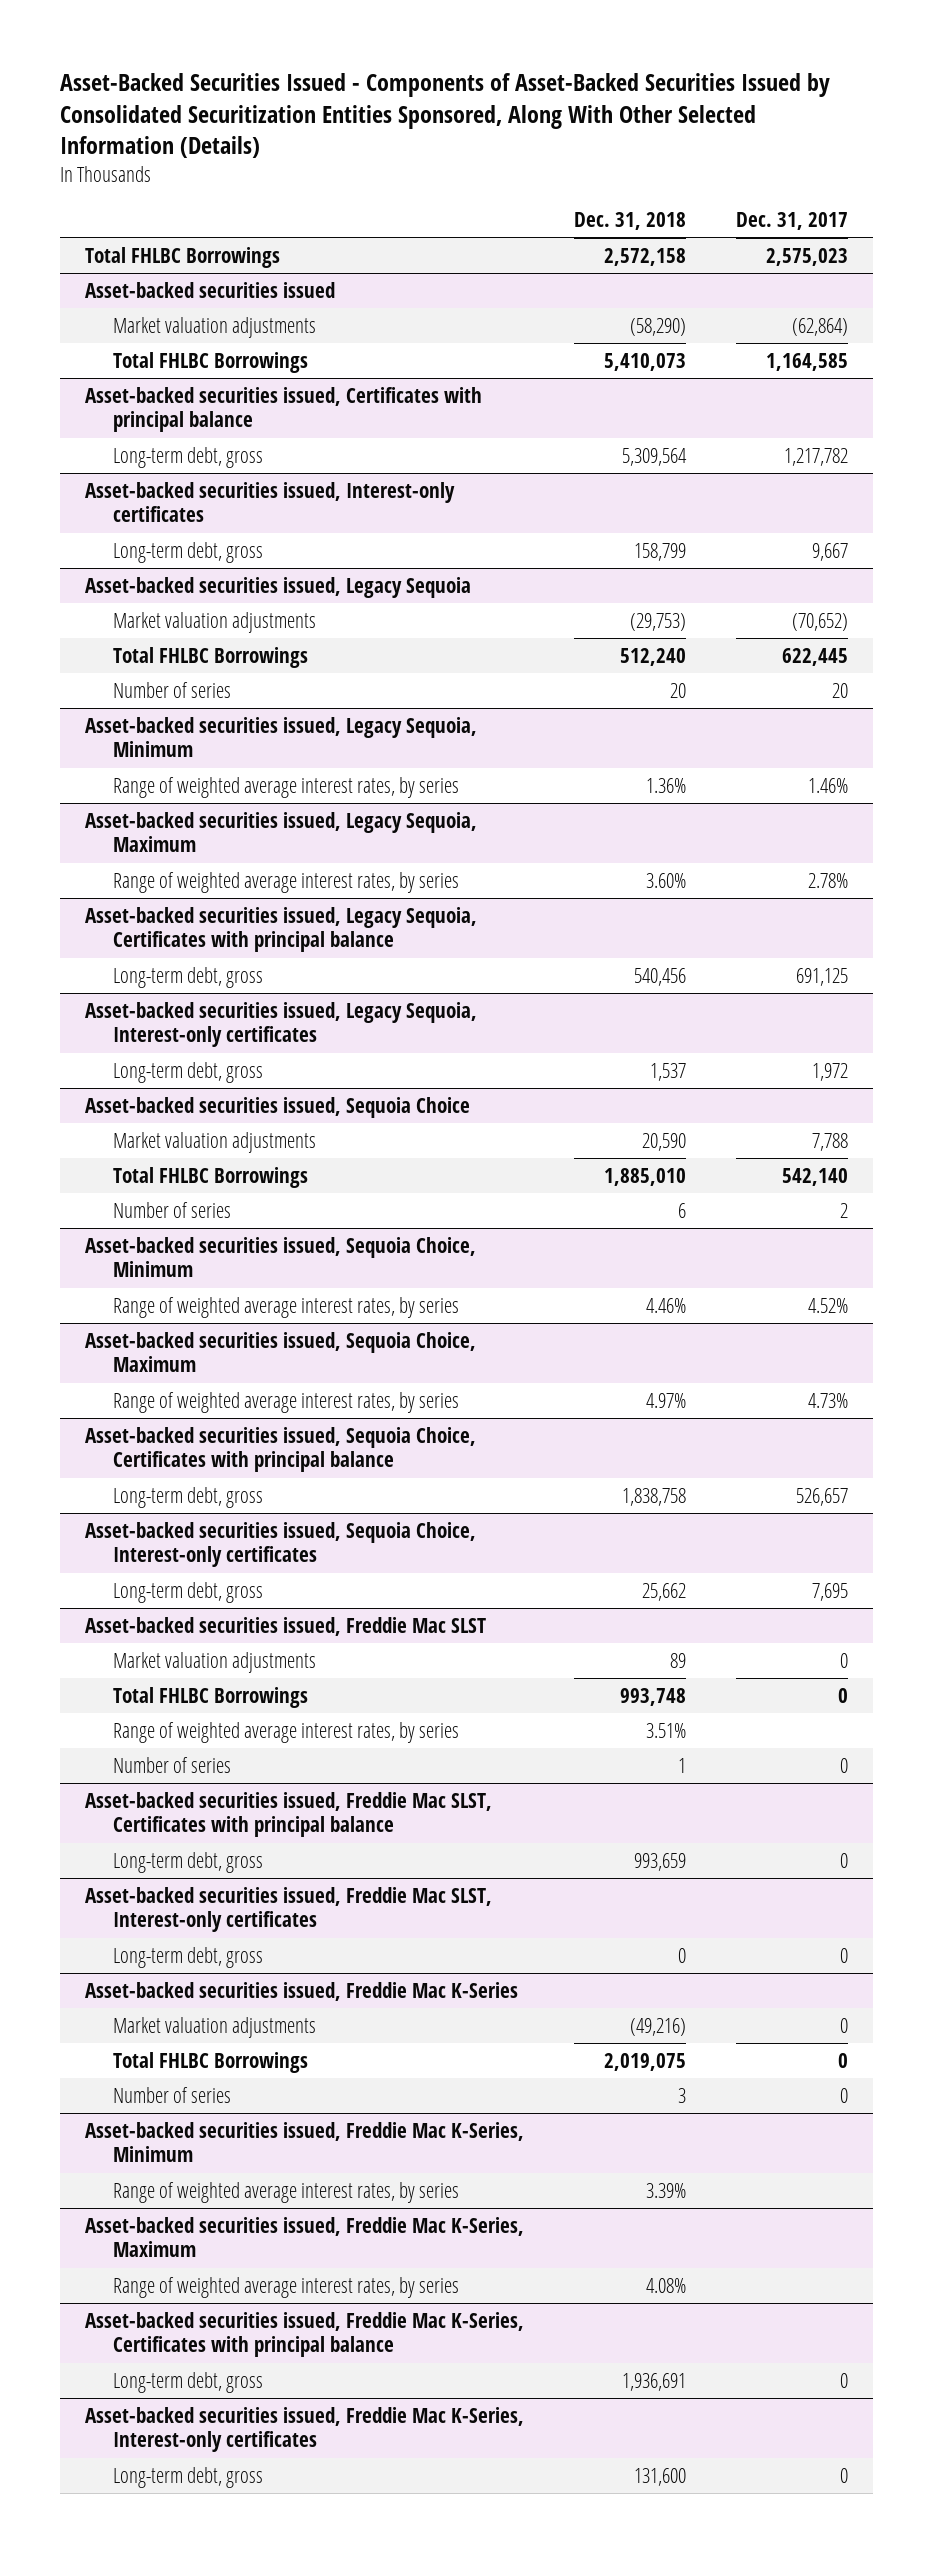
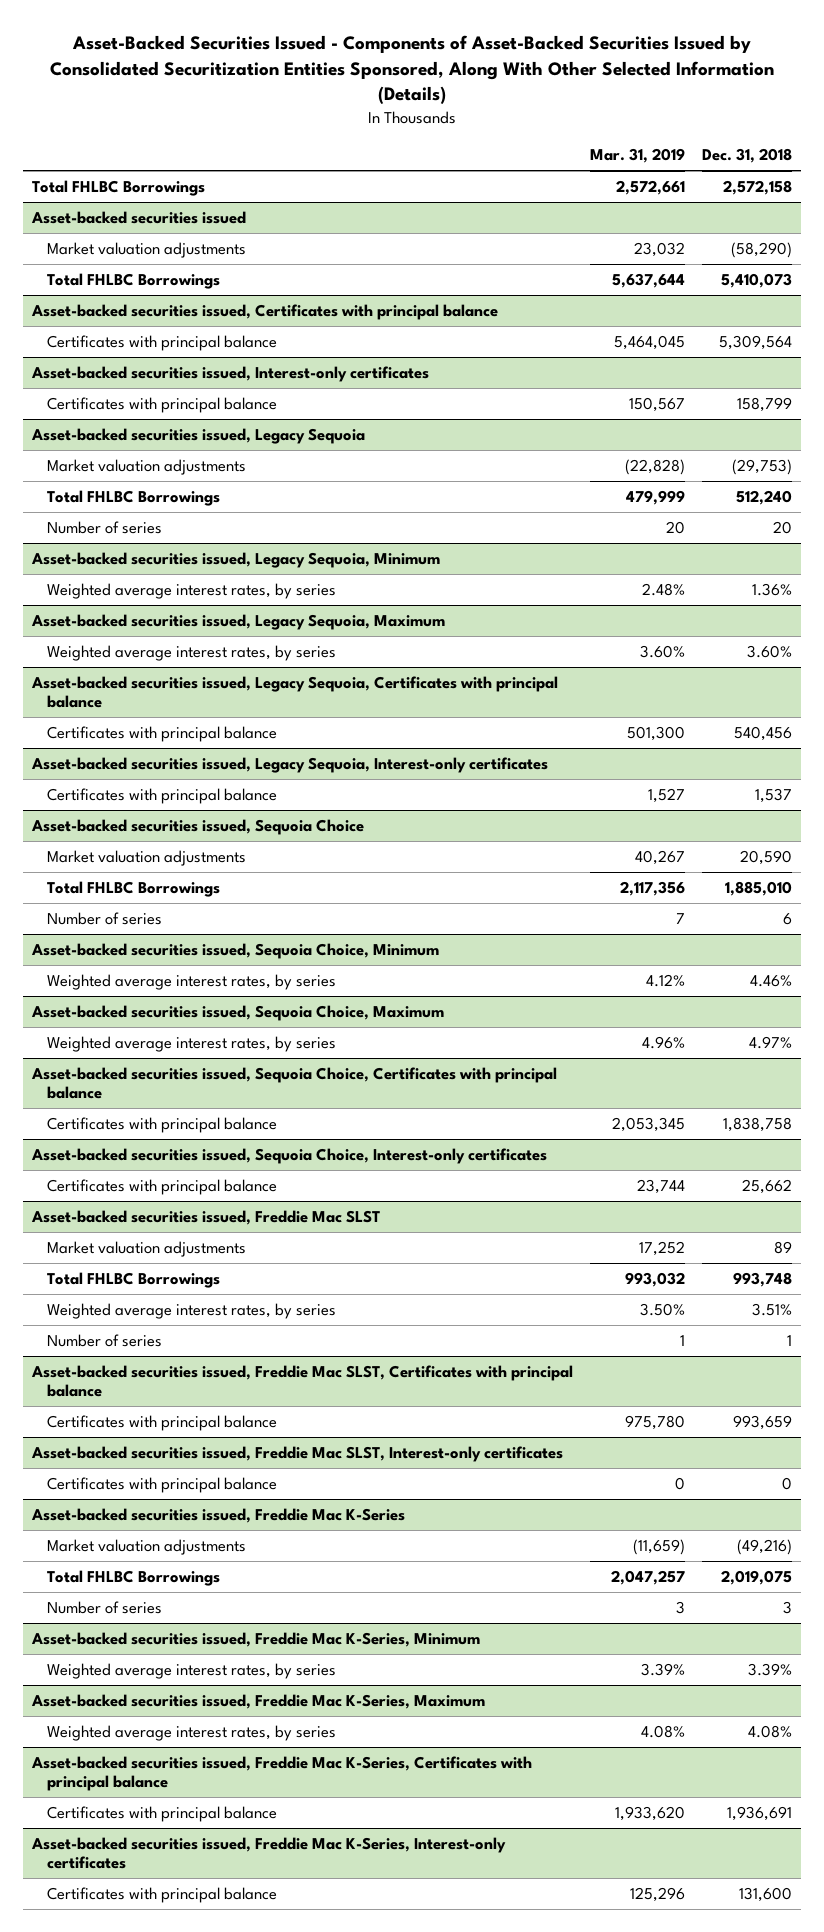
[735,211,848,230] Dec. 31, 2017 -> none
none -> [590,148,686,164] Mar. 31, 2019
[112,446,263,468] Long-term debt, gross -> [46,334,277,351] Certificates with principal balance
[112,541,263,563] Long-term debt, gross -> [46,396,277,413] Certificates with principal balance
[112,776,459,798] Range of weighted average interest rates, by series -> [46,582,336,599] Weighted average interest rates, by series
[112,871,459,893] Range of weighted average interest rates, by series -> [46,644,336,661] Weighted average interest rates, by series
[112,966,263,988] Long-term debt, gross -> [46,725,277,742] Certificates with principal balance
[112,1061,263,1083] Long-term debt, gross -> [46,787,277,804] Certificates with principal balance
[112,1296,459,1318] Range of weighted average interest rates, by series -> [46,973,336,990] Weighted average interest rates, by series
[112,1391,459,1413] Range of weighted average interest rates, by series -> [46,1035,336,1052] Weighted average interest rates, by series
[112,1486,263,1508] Long-term debt, gross -> [46,1116,277,1133] Certificates with principal balance
[112,1581,263,1603] Long-term debt, gross -> [46,1178,277,1195] Certificates with principal balance
[112,1721,459,1743] Range of weighted average interest rates, by series -> [46,1302,336,1319] Weighted average interest rates, by series
[112,1851,263,1873] Long-term debt, gross -> [46,1414,277,1431] Certificates with principal balance
[112,1946,263,1968] Long-term debt, gross -> [46,1476,277,1493] Certificates with principal balance
[112,2181,459,2203] Range of weighted average interest rates, by series -> [46,1662,336,1679] Weighted average interest rates, by series
[112,2276,459,2298] Range of weighted average interest rates, by series -> [46,1724,336,1741] Weighted average interest rates, by series
[112,2371,263,2393] Long-term debt, gross -> [46,1805,277,1822] Certificates with principal balance
[112,2466,263,2488] Long-term debt, gross -> [46,1886,277,1903] Certificates with principal balance

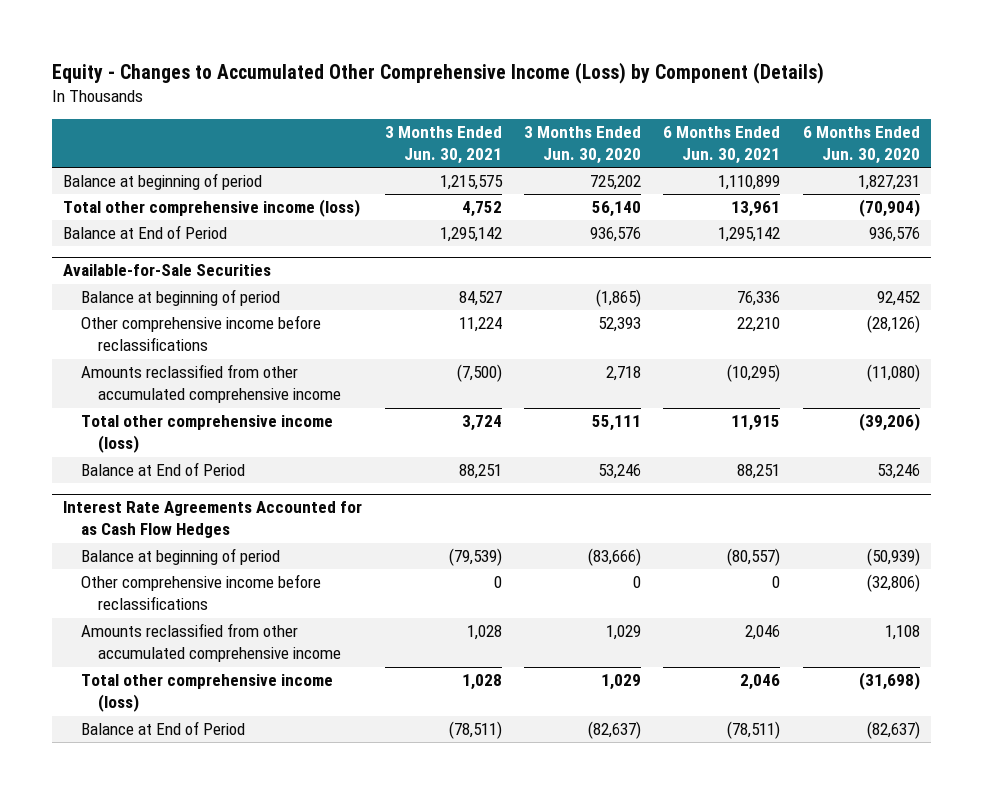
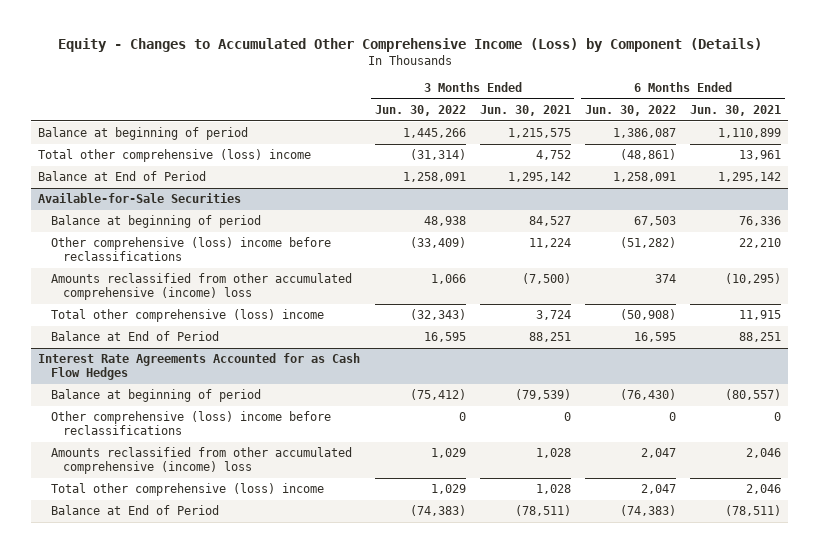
[524,125,642,164] 3 Months Ended Jun. 30, 2020 -> none
[802,125,920,164] 6 Months Ended Jun. 30, 2020 -> none
none -> [374,104,466,116] Jun. 30, 2022
none -> [584,104,676,116] Jun. 30, 2022
[63,199,361,218] Total other comprehensive income (loss) -> [38,149,312,163] Total other comprehensive (loss) income
[80,315,321,352] Other comprehensive income before reclassifications -> [50,237,331,262] Other comprehensive (loss) income before reclassifications
[80,364,342,404] Amounts reclassified from other accumulated comprehensive income -> [50,273,352,301] Amounts reclassified from other accumulated comprehensive (income) loss
[80,415,333,454] Total other comprehensive income (loss) -> [50,309,324,323] Total other comprehensive (loss) income
[80,574,321,611] Other comprehensive income before reclassifications -> [50,411,331,436] Other comprehensive (loss) income before reclassifications
[80,623,342,663] Amounts reclassified from other accumulated comprehensive income -> [50,447,352,475] Amounts reclassified from other accumulated comprehensive (income) loss
[80,674,333,713] Total other comprehensive income (loss) -> [50,483,324,497] Total other comprehensive (loss) income

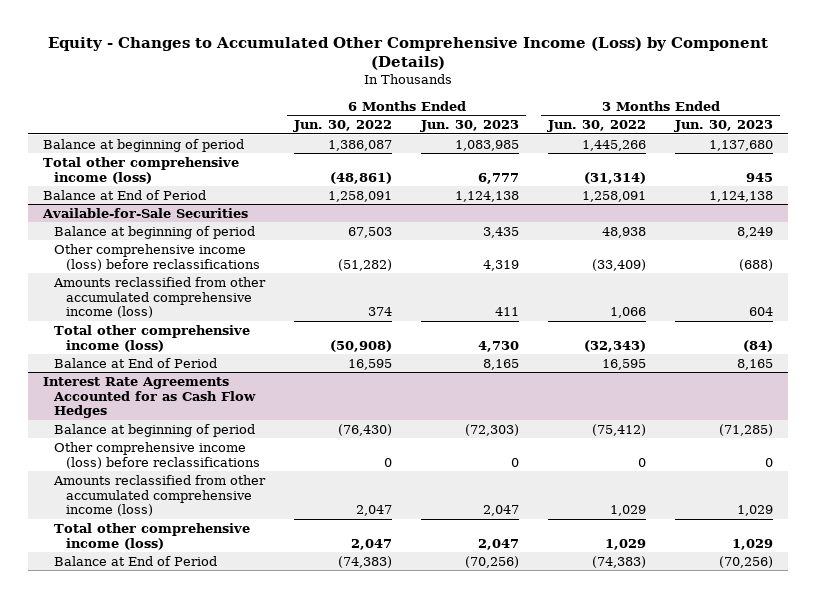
[479,104,571,116] Jun. 30, 2021 -> none
[690,104,782,116] Jun. 30, 2021 -> none
none -> [420,120,520,133] Jun. 30, 2023
none -> [674,120,774,133] Jun. 30, 2023
[38,149,312,163] Total other comprehensive (loss) income -> [42,156,239,184] Total other comprehensive income (loss)
[50,237,331,262] Other comprehensive (loss) income before reclassifications -> [54,243,260,271] Other comprehensive income (loss) before reclassifications
[50,273,352,301] Amounts reclassified from other accumulated comprehensive (income) loss -> [53,276,267,319] Amounts reclassified from other accumulated comprehensive income (loss)
[50,309,324,323] Total other comprehensive (loss) income -> [54,324,251,352] Total other comprehensive income (loss)
[50,411,331,436] Other comprehensive (loss) income before reclassifications -> [54,441,260,469] Other comprehensive income (loss) before reclassifications
[50,447,352,475] Amounts reclassified from other accumulated comprehensive (income) loss -> [53,474,267,517] Amounts reclassified from other accumulated comprehensive income (loss)
[50,483,324,497] Total other comprehensive (loss) income -> [54,522,251,550] Total other comprehensive income (loss)

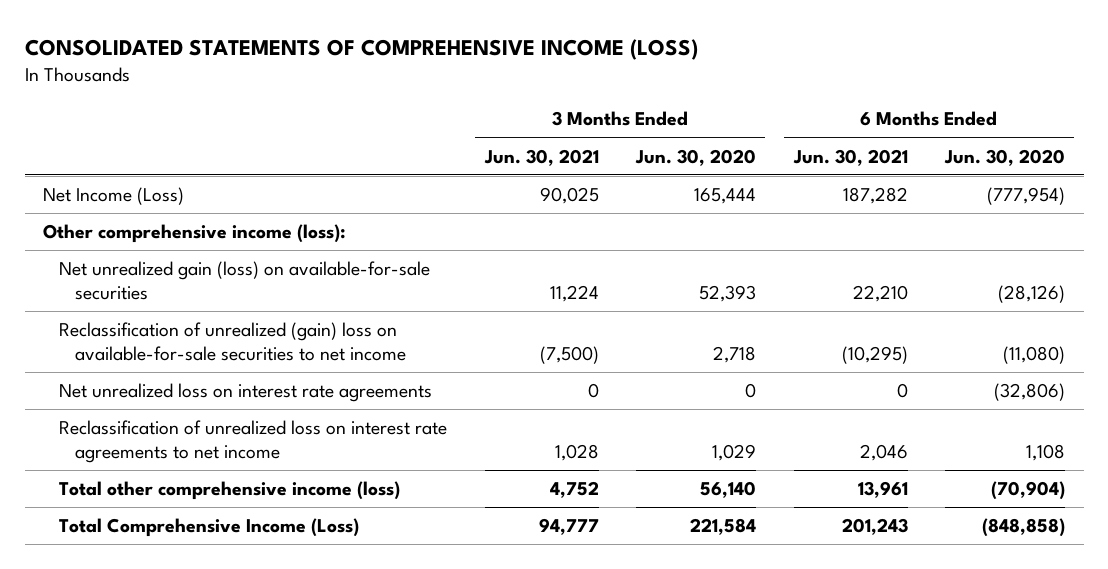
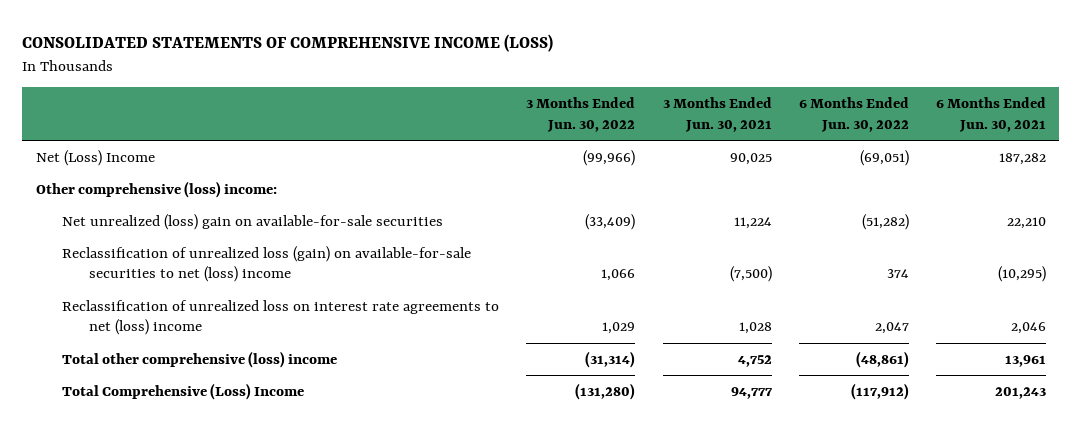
[635,148,757,166] Jun. 30, 2020 -> none
[943,148,1065,166] Jun. 30, 2020 -> none
none -> [526,97,636,132] 3 Months Ended Jun. 30, 2022
none -> [798,97,909,132] 6 Months Ended Jun. 30, 2022
[59,382,433,402] Net unrealized loss on interest rate agreements -> none
[43,186,185,205] Net Income (Loss) -> [35,149,155,166] Net (Loss) Income
[43,223,347,243] Other comprehensive income (loss): -> [35,180,277,198] Other comprehensive (loss) income:
[59,260,431,301] Net unrealized gain (loss) on available-for-sale securities -> [62,213,444,230] Net unrealized (loss) gain on available-for-sale securities
[59,321,407,362] Reclassification of unrealized (gain) loss on available-for-sale securities to net income -> [62,245,472,283] Reclassification of unrealized loss (gain) on available-for-sale securities to net (loss) income
[59,419,448,464] Reclassification of unrealized loss on interest rate agreements to net income -> [62,299,500,336] Reclassification of unrealized loss on interest rate agreements to net (loss) income
[59,480,401,500] Total other comprehensive income (loss) -> [62,350,338,368] Total other comprehensive (loss) income
[59,517,360,537] Total Comprehensive Income (Loss) -> [62,382,305,400] Total Comprehensive (Loss) Income

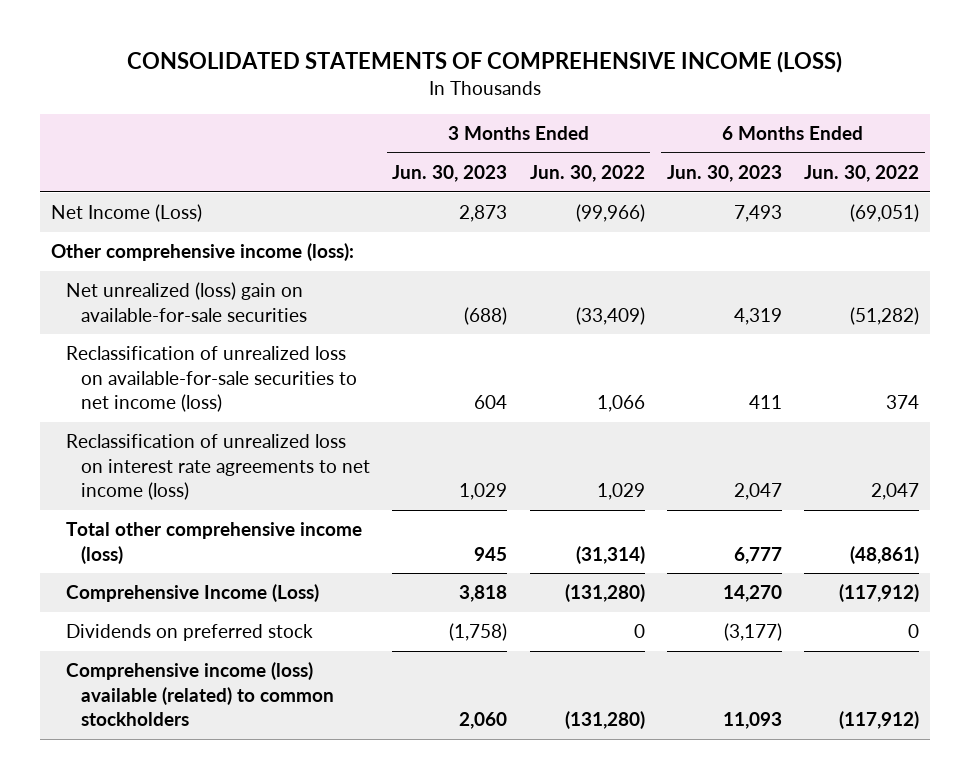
[662,97,772,132] 3 Months Ended Jun. 30, 2021 -> none
[935,97,1046,132] 6 Months Ended Jun. 30, 2021 -> none
none -> [392,165,508,183] Jun. 30, 2023
none -> [666,165,782,183] Jun. 30, 2023
[35,149,155,166] Net (Loss) Income -> [50,204,202,223] Net Income (Loss)
[35,180,277,198] Other comprehensive (loss) income: -> [50,243,354,262] Other comprehensive income (loss):
[62,245,472,283] Reclassification of unrealized loss (gain) on available-for-sale securities to net (loss) income -> [65,346,358,413] Reclassification of unrealized loss on available-for-sale securities to net income (loss)
[62,299,500,336] Reclassification of unrealized loss on interest rate agreements to net (loss) income -> [65,434,371,501] Reclassification of unrealized loss on interest rate agreements to net income (loss)
[62,350,338,368] Total other comprehensive (loss) income -> [65,522,362,564] Total other comprehensive income (loss)
[62,382,305,400] Total Comprehensive (Loss) Income -> [65,584,319,603] Comprehensive Income (Loss)
none -> [65,624,313,642] Dividends on preferred stock
none -> [65,662,335,727] Comprehensive income (loss) available (related) to common stockholders

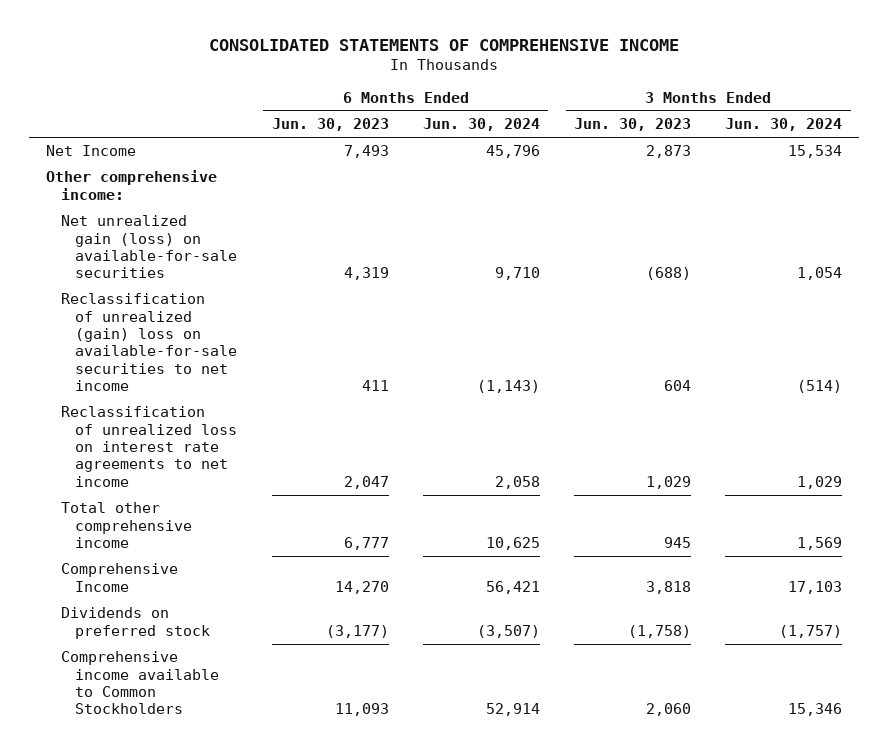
[127,51,843,74] CONSOLIDATED STATEMENTS OF COMPREHENSIVE INCOME (LOSS) -> [209,39,680,52] CONSOLIDATED STATEMENTS OF COMPREHENSIVE INCOME
[529,165,645,183] Jun. 30, 2022 -> none
[804,165,920,183] Jun. 30, 2022 -> none
none -> [422,118,540,132] Jun. 30, 2024
none -> [725,118,843,132] Jun. 30, 2024
[50,204,202,223] Net Income (Loss) -> [46,145,137,157] Net Income
[50,243,354,262] Other comprehensive income (loss): -> [46,170,218,200] Other comprehensive income:
[65,282,308,322] Net unrealized (loss) gain on available-for-sale securities -> [60,215,238,279] Net unrealized gain (loss) on available-for-sale securities
[65,346,358,413] Reclassification of unrealized loss on available-for-sale securities to net income (loss) -> [60,293,238,392] Reclassification of unrealized (gain) loss on available-for-sale securities to net income
[65,434,371,501] Reclassification of unrealized loss on interest rate agreements to net income (loss) -> [60,406,238,487] Reclassification of unrealized loss on interest rate agreements to net income
[65,522,362,564] Total other comprehensive income (loss) -> [60,502,193,549] Total other comprehensive income
[65,584,319,603] Comprehensive Income (Loss) -> [60,563,178,592] Comprehensive Income
[65,662,335,727] Comprehensive income (loss) available (related) to common stockholders -> [60,651,220,715] Comprehensive income available to Common Stockholders

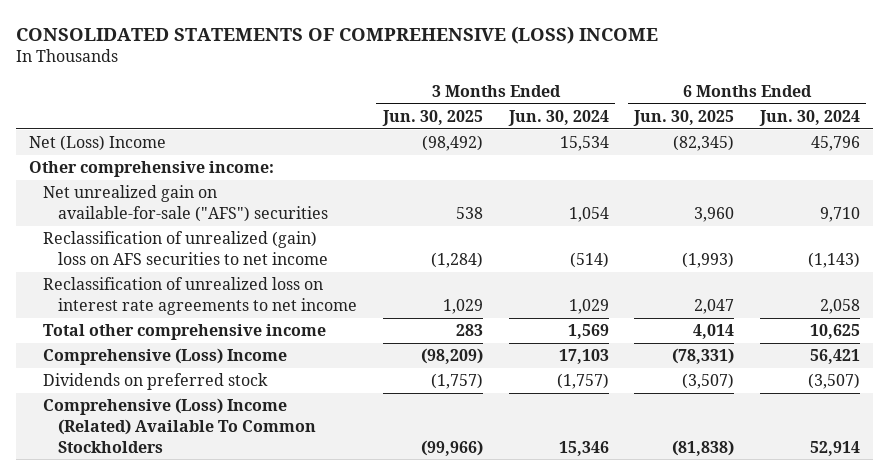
[209,39,680,52] CONSOLIDATED STATEMENTS OF COMPREHENSIVE INCOME -> [15,25,658,44] CONSOLIDATED STATEMENTS OF COMPREHENSIVE (LOSS) INCOME
[271,118,389,132] Jun. 30, 2023 -> none
[574,118,692,132] Jun. 30, 2023 -> none
none -> [381,109,483,126] Jun. 30, 2025
none -> [633,109,735,126] Jun. 30, 2025
[46,145,137,157] Net Income -> [28,135,166,152] Net (Loss) Income
[60,215,238,279] Net unrealized gain (loss) on available-for-sale securities -> [43,185,329,223] Net unrealized gain on available-for-sale ("AFS") securities
[60,293,238,392] Reclassification of unrealized (gain) loss on available-for-sale securities to net income -> [43,231,329,266] Reclassification of unrealized (gain) loss on AFS securities to net income
[60,563,178,592] Comprehensive Income -> [43,348,288,366] Comprehensive (Loss) Income
[60,651,220,715] Comprehensive income available to Common Stockholders -> [43,398,317,453] Comprehensive (Loss) Income (Related) Available To Common Stockholders

